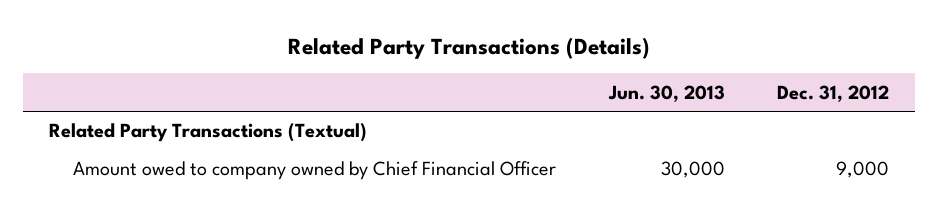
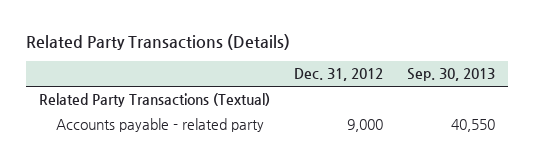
[607,84,725,102] Jun. 30, 2013 -> none
none -> [407,68,496,82] Sep. 30, 2013
[73,161,557,181] Amount owed to company owned by Chief Financial Officer -> [55,118,264,133] Accounts payable - related party

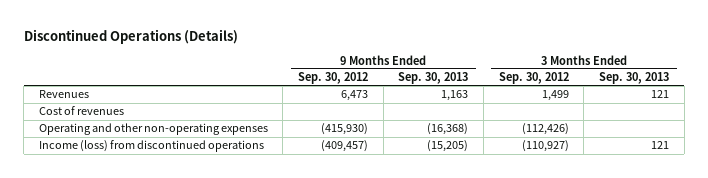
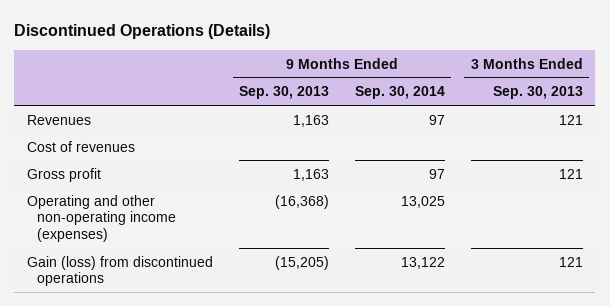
[298,72,369,85] Sep. 30, 2012 -> none
[498,72,569,85] Sep. 30, 2012 -> none
none -> [354,86,445,100] Sep. 30, 2014
none -> [27,167,102,182] Gross profit
[38,123,268,136] Operating and other non-operating expenses -> [27,194,177,243] Operating and other non-operating income (expenses)
[38,140,264,153] Income (loss) from discontinued operations -> [27,255,214,287] Gain (loss) from discontinued operations

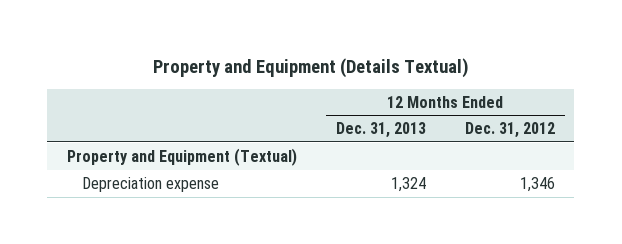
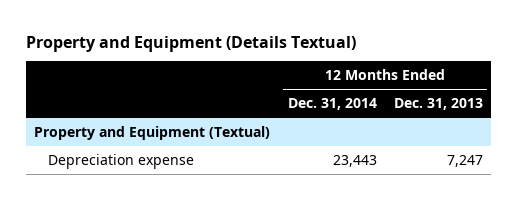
[464,122,555,139] Dec. 31, 2012 -> none
none -> [287,98,377,111] Dec. 31, 2014
[390,176,426,192] 1,324 -> [446,155,483,168] 7,247

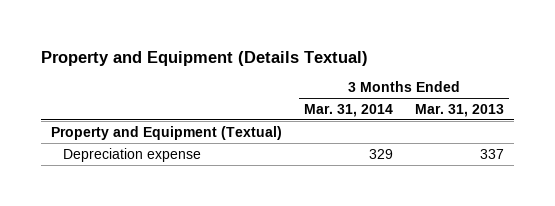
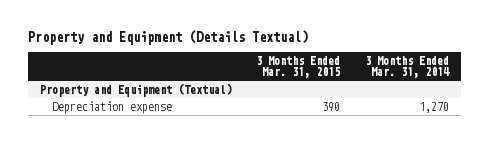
[414,103,504,117] Mar. 31, 2013 -> none
none -> [256,55,341,78] 3 Months Ended Mar. 31, 2015
[369,148,394,159] 329 -> [418,101,449,113] 1,270

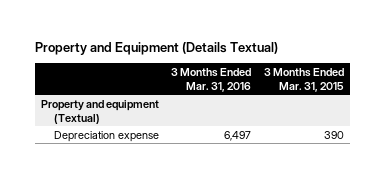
[364,55,450,78] 3 Months Ended Mar. 31, 2014 -> none
none -> [171,67,252,92] 3 Months Ended Mar. 31, 2016
[39,82,232,97] Property and Equipment (Textual) -> [41,99,160,124] Property and equipment (Textual)

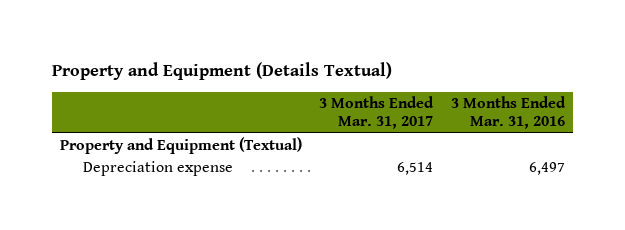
[263,67,344,92] 3 Months Ended Mar. 31, 2015 -> none
none -> [319,96,435,130] 3 Months Ended Mar. 31, 2017
[41,99,160,124] Property and equipment (Textual) -> [60,137,303,155] Property and Equipment (Textual)

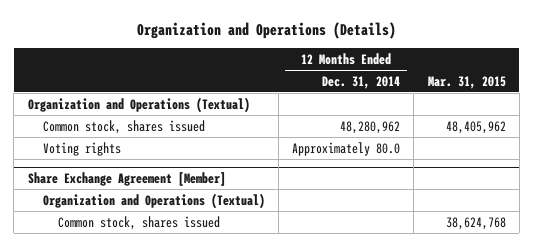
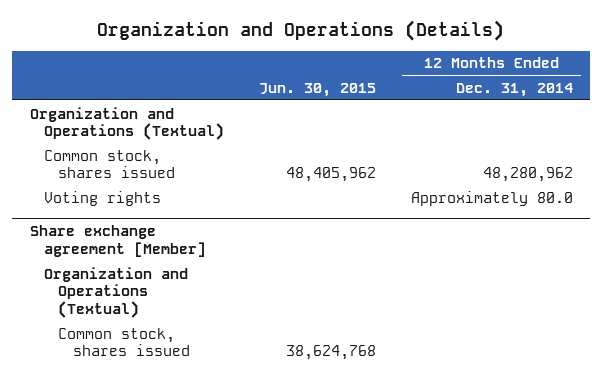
[427,75,506,89] Mar. 31, 2015 -> none
none -> [258,82,376,97] Jun. 30, 2015
[27,172,226,187] Share Exchange Agreement [Member] -> [29,225,206,258] Share exchange agreement [Member]

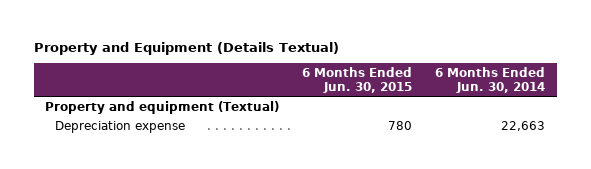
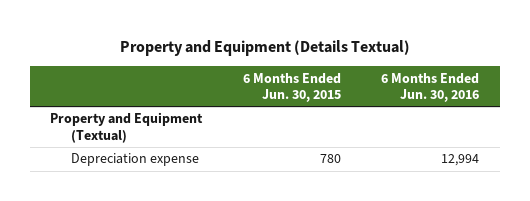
[435,67,546,93] 6 Months Ended Jun. 30, 2014 -> none
none -> [381,72,480,103] 6 Months Ended Jun. 30, 2016
[45,100,280,114] Property and equipment (Textual) -> [50,112,204,144] Property and Equipment (Textual)

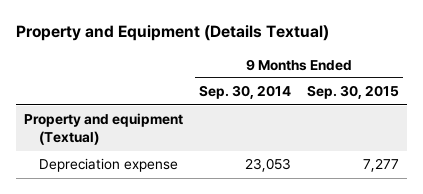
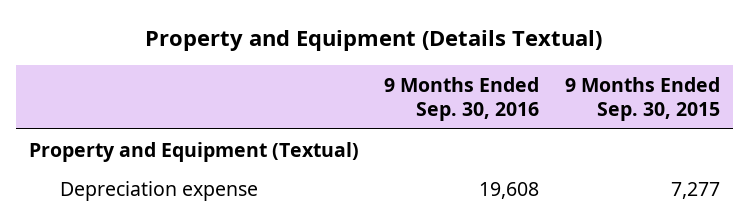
[198,85,291,100] Sep. 30, 2014 -> none
none -> [384,76,540,121] 9 Months Ended Sep. 30, 2016
[23,113,183,146] Property and equipment (Textual) -> [28,141,359,162] Property and Equipment (Textual)

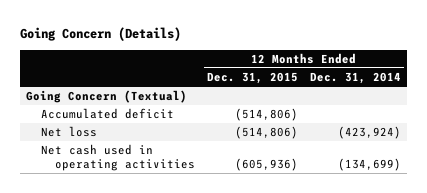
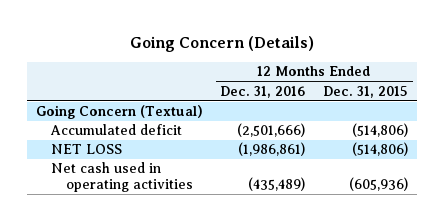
[309,72,401,85] Dec. 31, 2014 -> none
none -> [220,85,306,98] Dec. 31, 2016
[40,126,97,138] Net loss -> [50,144,122,155] NET LOSS

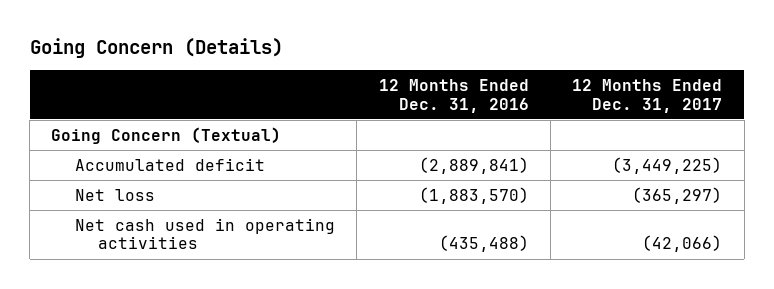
[323,85,409,98] Dec. 31, 2015 -> none
none -> [572,78,723,113] 12 Months Ended Dec. 31, 2017
[237,123,306,138] (2,501,666) -> [418,156,529,174] (2,889,841)
[50,144,122,155] NET LOSS -> [74,188,155,201] Net loss
[238,142,306,157] (1,986,861) -> [418,186,529,204] (1,883,570)
[248,177,306,192] (435,489) -> [438,235,529,253] (435,488)

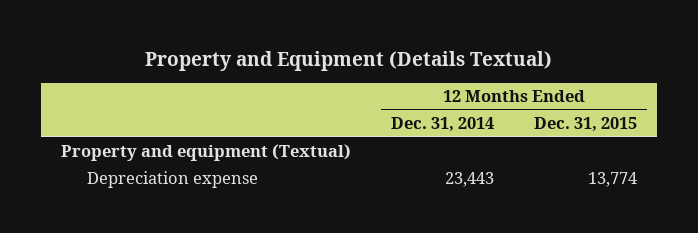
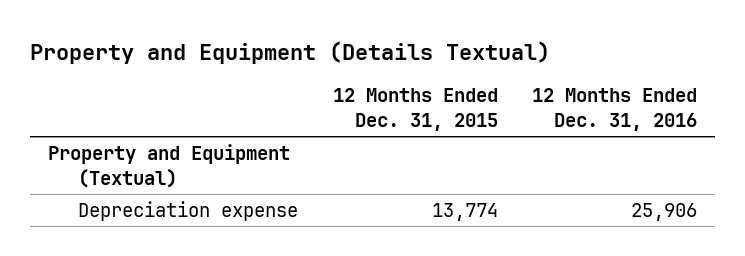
[391,117,495,133] Dec. 31, 2014 -> none
none -> [532,88,698,132] 12 Months Ended Dec. 31, 2016
[60,144,351,162] Property and equipment (Textual) -> [47,143,290,188] Property and Equipment (Textual)

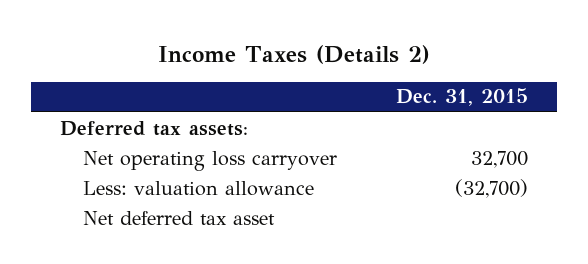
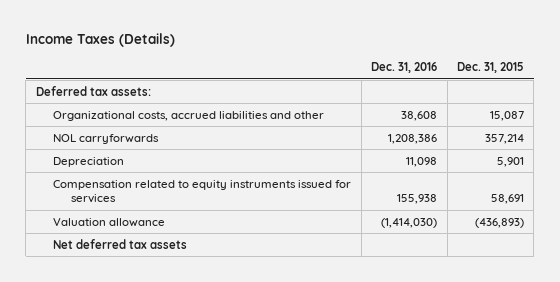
[158,44,431,64] Income Taxes (Details 2) -> [25,32,175,47] Income Taxes (Details)
none -> [371,62,438,74] Dec. 31, 2016
[82,150,337,171] Net operating loss carryover -> none
none -> [53,110,325,121] Organizational costs, accrued liabilities and other
none -> [53,133,160,144] NOL carryforwards
none -> [53,156,125,167] Depreciation
none -> [53,179,352,204] Compensation related to equity instruments issued for services
[82,180,314,196] Less: valuation allowance -> [53,217,166,227] Valuation allowance
[454,178,528,198] (32,700) -> [474,217,524,228] (436,893)
[82,210,275,225] Net deferred tax asset -> [53,238,188,249] Net deferred tax assets

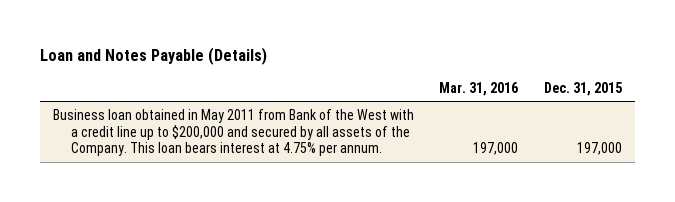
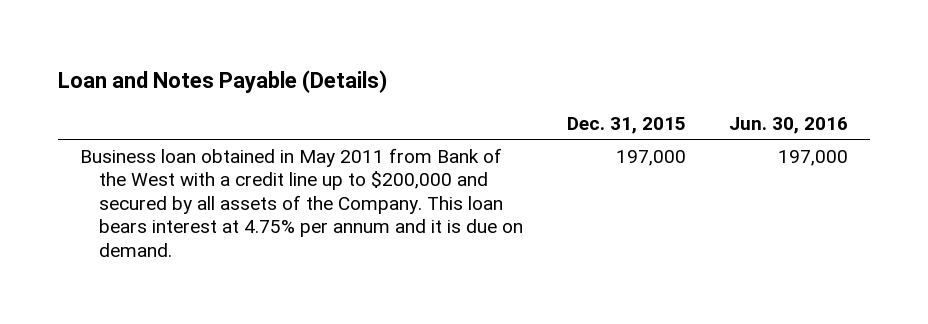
[439,82,519,97] Mar. 31, 2016 -> none
none -> [729,116,849,134] Jun. 30, 2016
[52,109,414,157] Business loan obtained in May 2011 from Bank of the West with a credit line up to $200,000 and secured by all assets of the Company. This loan bears interest at 4.75% per annum. -> [79,147,524,257] Business loan obtained in May 2011 from Bank of the West with a credit line up to $200,000 and secured by all assets of the Company. This loan bears interest at 4.75% per annum and it is due on demand.

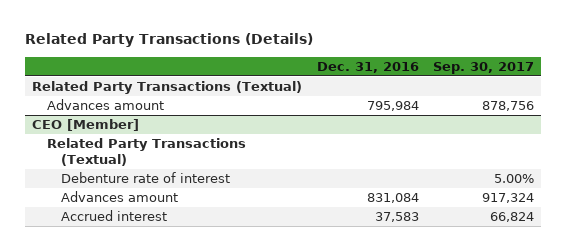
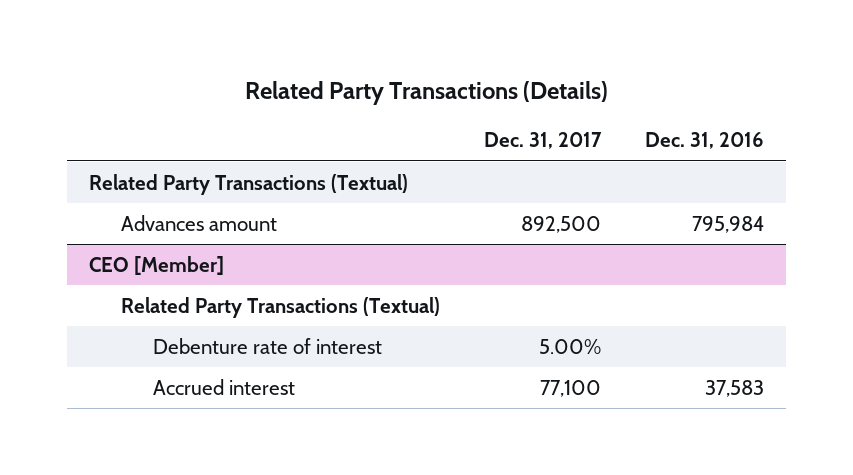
[433,61,535,74] Sep. 30, 2017 -> none
none -> [483,132,602,150] Dec. 31, 2017
[60,191,178,203] Advances amount -> none

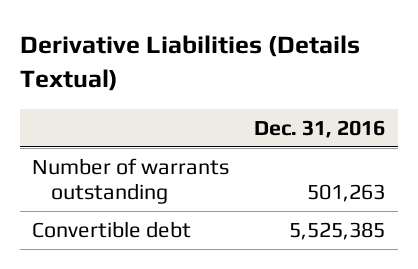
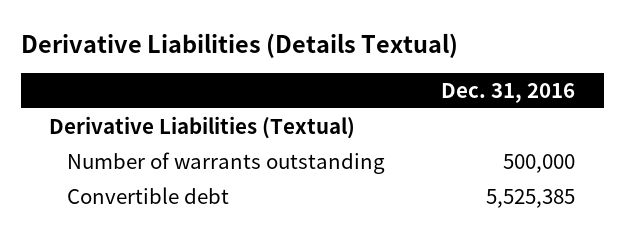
none -> [49,115,356,139] Derivative Liabilities (Textual)
[307,184,386,203] 501,263 -> [503,153,576,173] 500,000

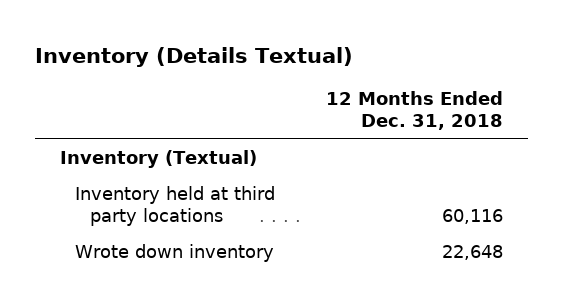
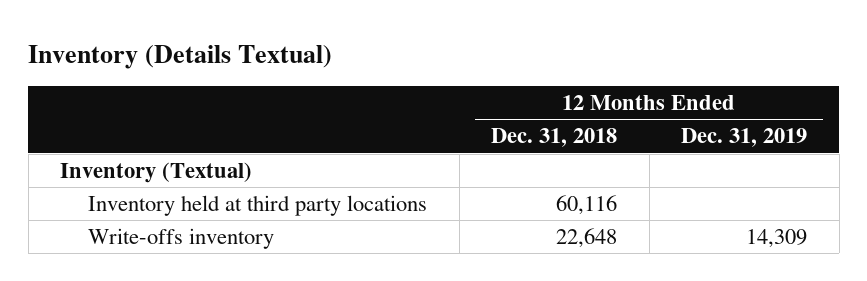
none -> [681,128,808,148] Dec. 31, 2019
[75,244,275,263] Wrote down inventory -> [88,228,275,250] Write-offs inventory

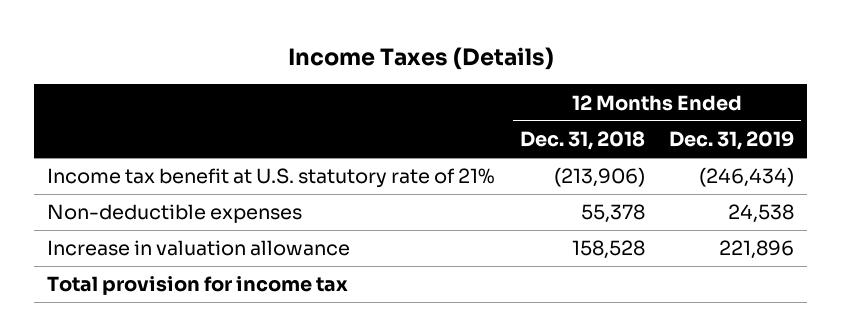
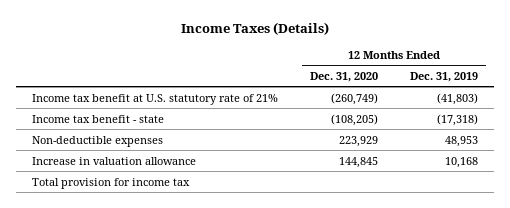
[519,131,645,151] Dec. 31, 2018 -> none
none -> [309,71,378,82] Dec. 31, 2020
[699,167,795,188] (246,434) -> [437,92,479,105] (41,803)
none -> [31,114,164,123] Income tax benefit - state
[728,204,795,224] 24,538 -> [445,135,479,147] 48,953
[719,240,795,260] 221,896 -> [445,156,479,168] 10,168

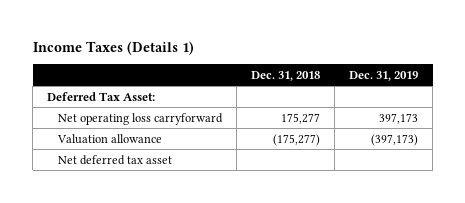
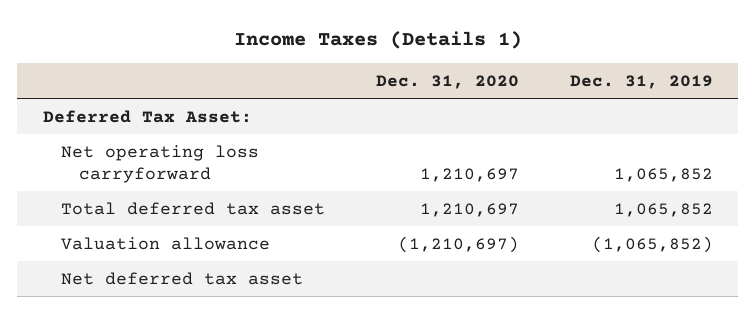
[251,70,321,81] Dec. 31, 2018 -> none
none -> [375,74,519,89] Dec. 31, 2020
[379,112,419,124] 397,173 -> [613,167,713,182] 1,065,852
none -> [60,201,325,215] Total deferred tax asset
[371,133,419,146] (397,173) -> [591,235,713,253] (1,065,852)

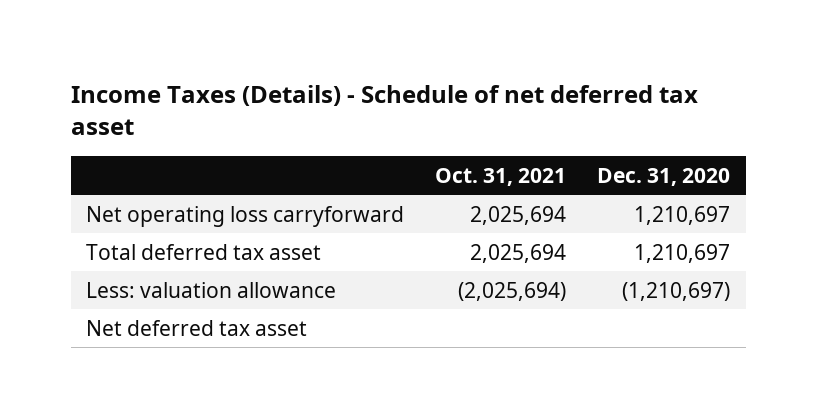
[233,30,522,49] Income Taxes (Details 1) -> [71,85,699,136] Income Taxes (Details) - Schedule of net deferred tax asset
[569,74,713,89] Dec. 31, 2019 -> none
none -> [435,167,567,186] Oct. 31, 2021
[42,109,252,123] Deferred Tax Asset: -> none
[60,236,270,250] Valuation allowance -> [86,281,337,298] Less: valuation allowance

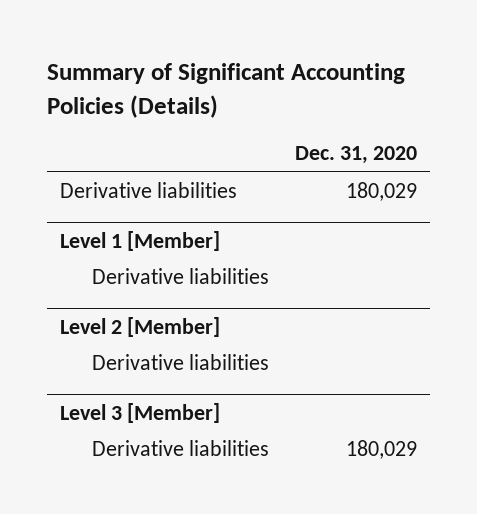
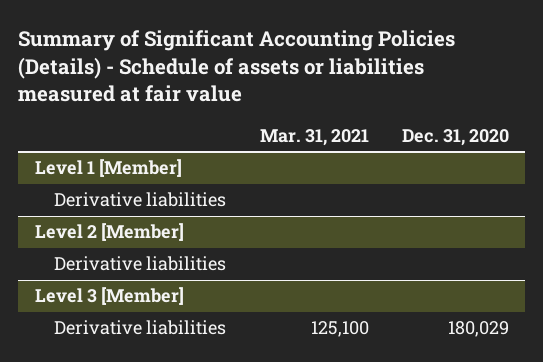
[46,63,405,118] Summary of Significant Accounting Policies (Details) -> [18,29,456,103] Summary of Significant Accounting Policies (Details) - Schedule of assets or liabilities measured at fair value
none -> [259,128,369,146] Mar. 31, 2021
[59,182,237,199] Derivative liabilities -> none

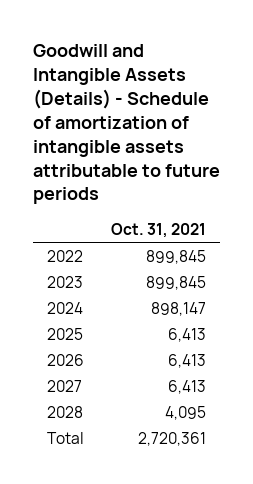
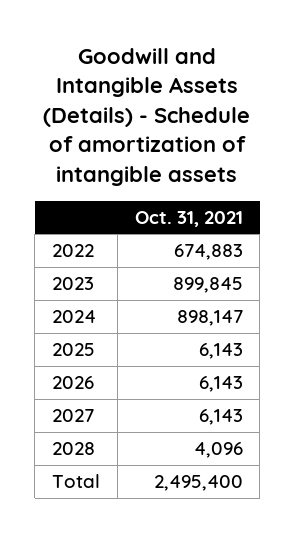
[32,43,220,205] Goodwill and Intangible Assets (Details) - Schedule of amortization of intangible assets attributable to future periods -> [43,47,251,186] Goodwill and Intangible Assets (Details) - Schedule of amortization of intangible assets
[146,249,207,264] 899,845 -> [173,243,243,260] 674,883
[168,327,207,342] 6,413 -> [198,342,243,359] 6,143
[168,353,207,368] 6,413 -> [198,375,243,392] 6,143
[168,379,207,394] 6,413 -> [198,408,243,425] 6,143
[165,405,207,420] 4,095 -> [193,441,243,458] 4,096
[138,431,207,446] 2,720,361 -> [153,474,243,491] 2,495,400

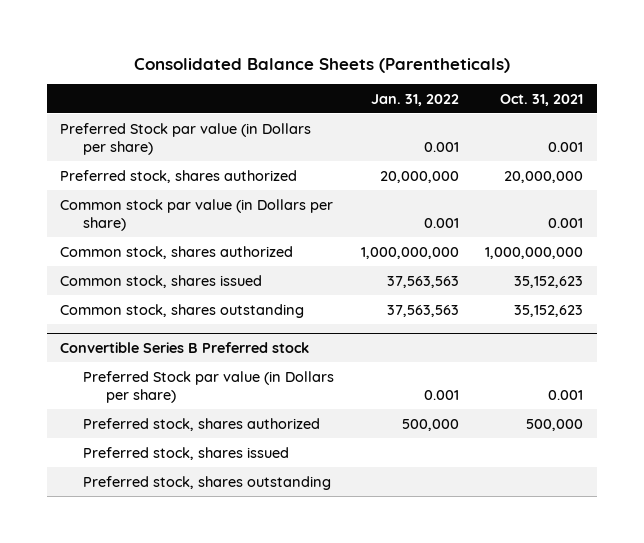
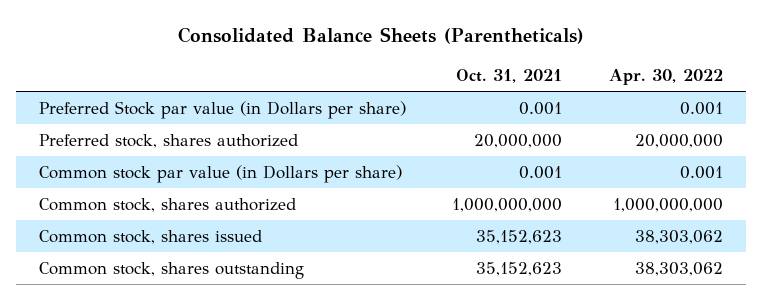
[370,93,459,106] Jan. 31, 2022 -> none
none -> [608,69,723,86] Apr. 30, 2022
[60,341,310,353] Convertible Series B Preferred stock -> none
[82,370,334,404] Preferred Stock par value (in Dollars per share) -> none
[82,417,320,431] Preferred stock, shares authorized -> none
[82,446,289,460] Preferred stock, shares issued -> none
[82,475,331,490] Preferred stock, shares outstanding -> none

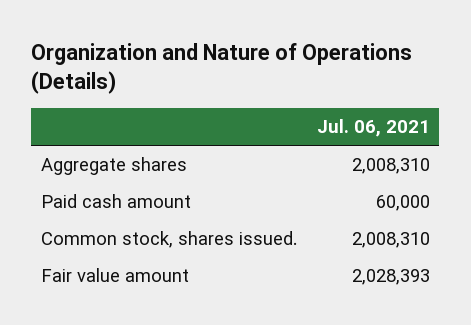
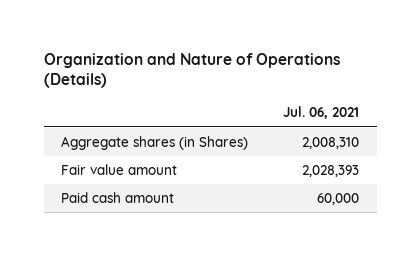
[41,231,298,249] Common stock, shares issued. -> none
[41,157,188,176] Aggregate shares -> [61,135,249,150] Aggregate shares (in Shares)
[41,194,192,209] Paid cash amount -> [61,191,175,203] Paid cash amount

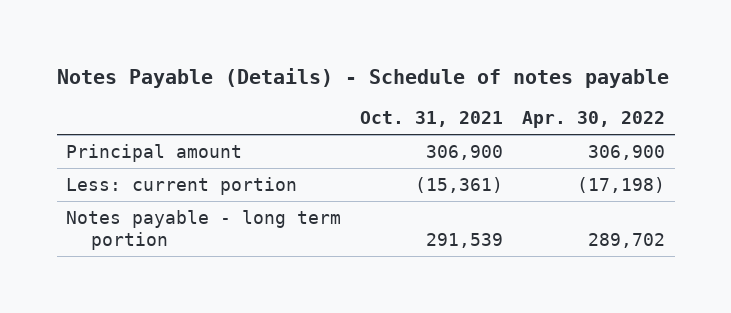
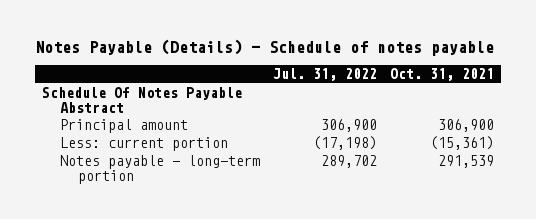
[522,111,666,129] Apr. 30, 2022 -> none
none -> [273,68,378,82] Jul. 31, 2022
none -> [41,87,242,113] Schedule Of Notes Payable Abstract
[66,210,342,250] Notes payable - long term portion -> [59,155,260,184] Notes payable - long-term portion

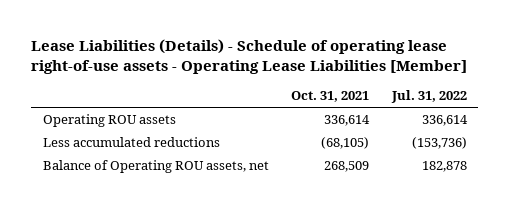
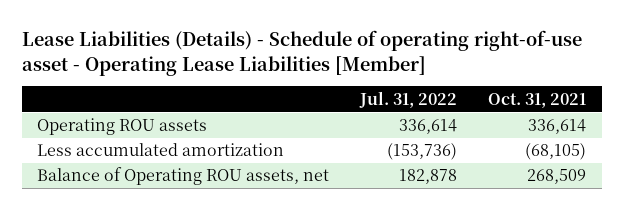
[31,39,468,75] Lease Liabilities (Details) - Schedule of operating lease right-of-use assets - Operating Lease Liabilities [Member] -> [21,30,582,76] Lease Liabilities (Details) - Schedule of operating right-of-use asset - Operating Lease Liabilities [Member]
[42,137,220,148] Less accumulated reductions -> [37,143,285,157] Less accumulated amortization

